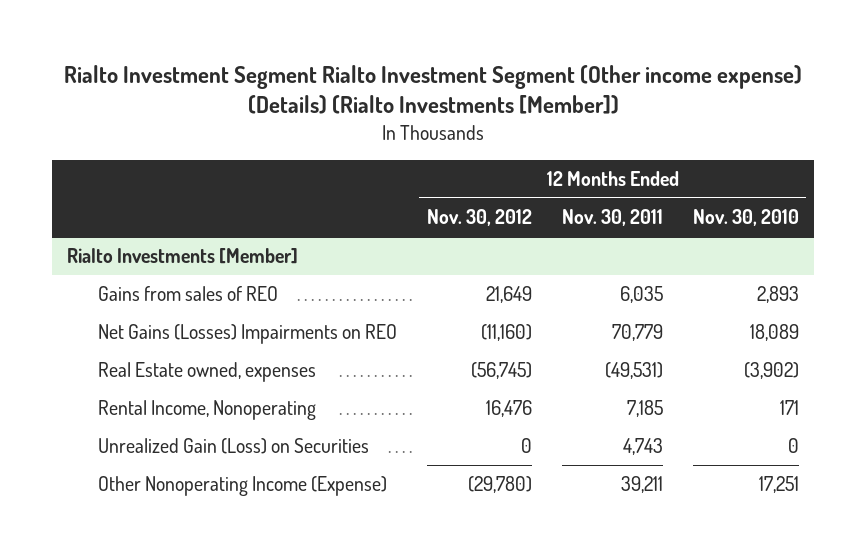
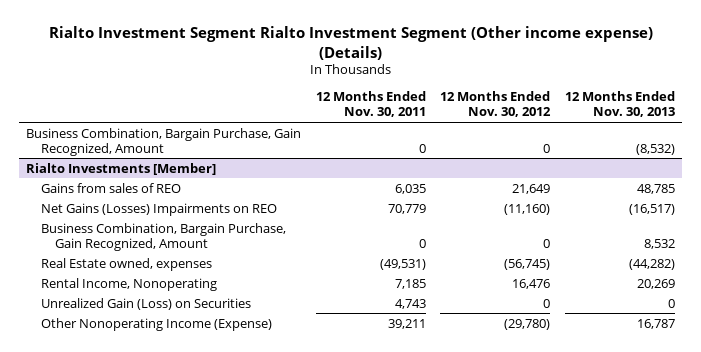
[64,64,803,115] Rialto Investment Segment Rialto Investment Segment (Other income expense) (Details) (Rialto Investments [Member]) -> [48,26,653,60] Rialto Investment Segment Rialto Investment Segment (Other income expense) (Details)
[692,209,799,227] Nov. 30, 2010 -> none
none -> [564,91,675,118] 12 Months Ended Nov. 30, 2013
none -> [26,127,302,156] Business Combination, Bargain Purchase, Gain Recognized, Amount
none -> [40,222,286,251] Business Combination, Bargain Purchase, Gain Recognized, Amount

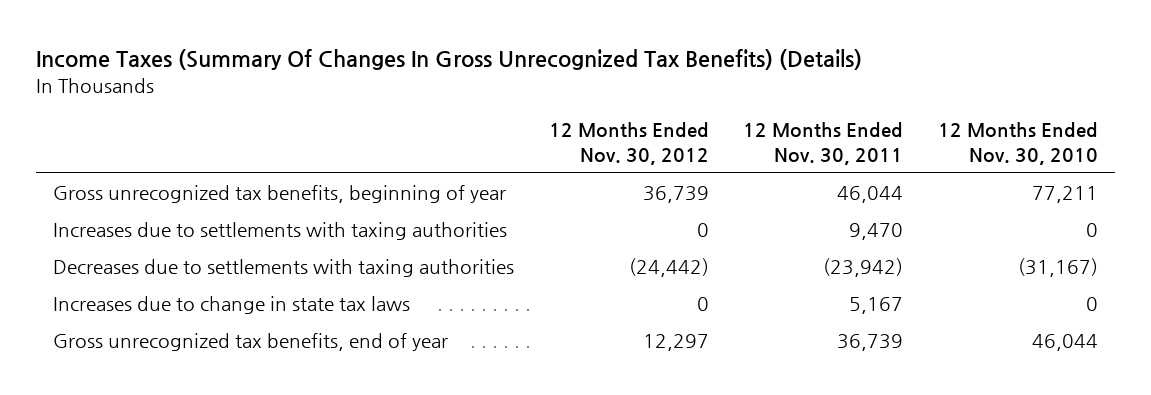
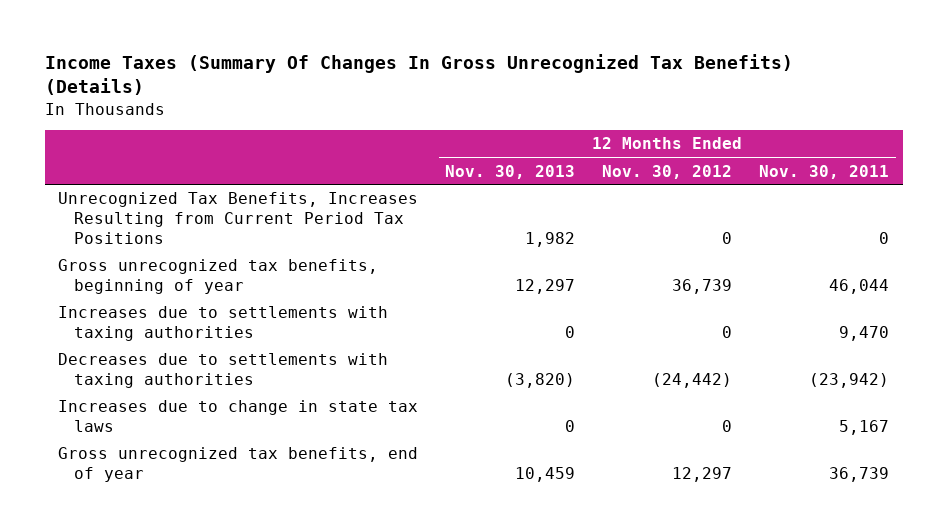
[937,122,1098,165] 12 Months Ended Nov. 30, 2010 -> none
none -> [445,164,576,179] Nov. 30, 2013
none -> [58,192,419,245] Unrecognized Tax Benefits, Increases Resulting from Current Period Tax Positions

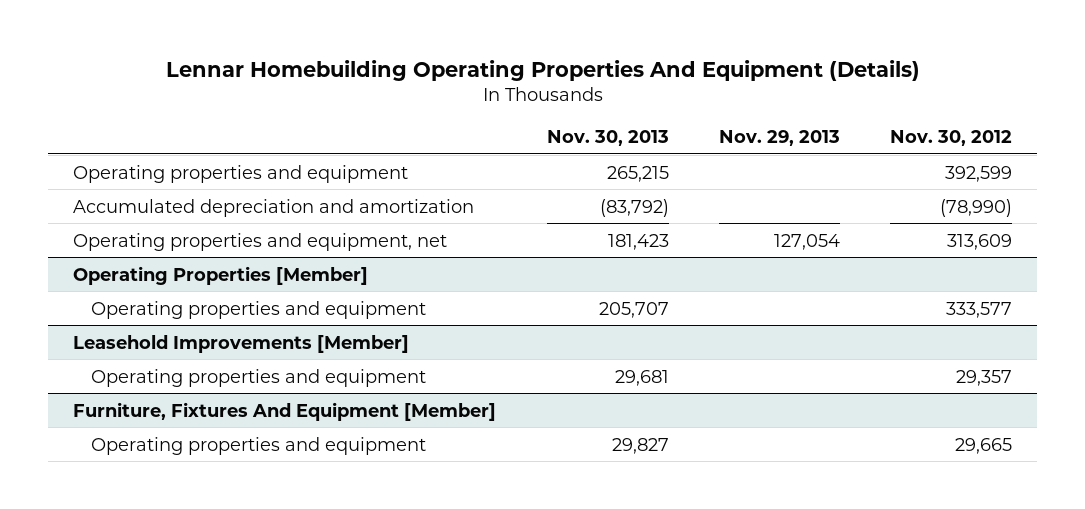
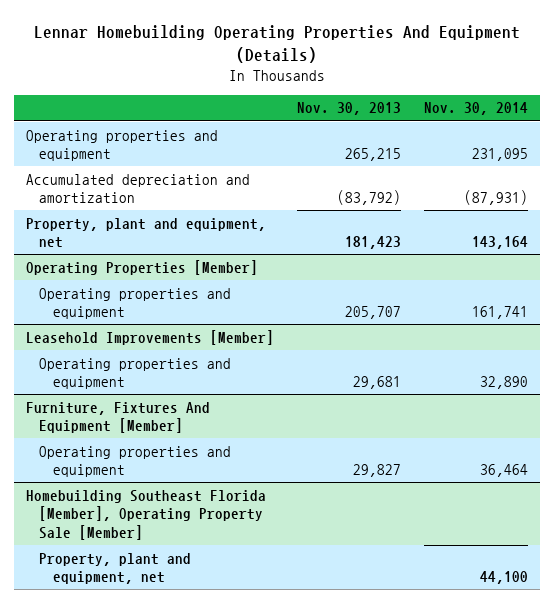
[718,129,840,146] Nov. 29, 2013 -> none
[889,129,1012,146] Nov. 30, 2012 -> none
none -> [424,102,529,116] Nov. 30, 2014
[73,232,448,251] Operating properties and equipment, net -> [25,217,266,249] Property, plant and equipment, net
none -> [25,489,266,540] Homebuilding Southeast Florida [Member], Operating Property Sale [Member]
none -> [39,552,192,585] Property, plant and equipment, net

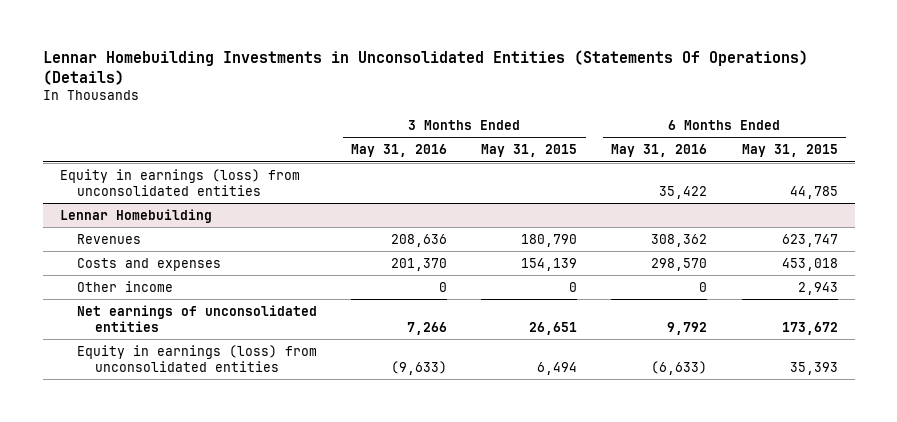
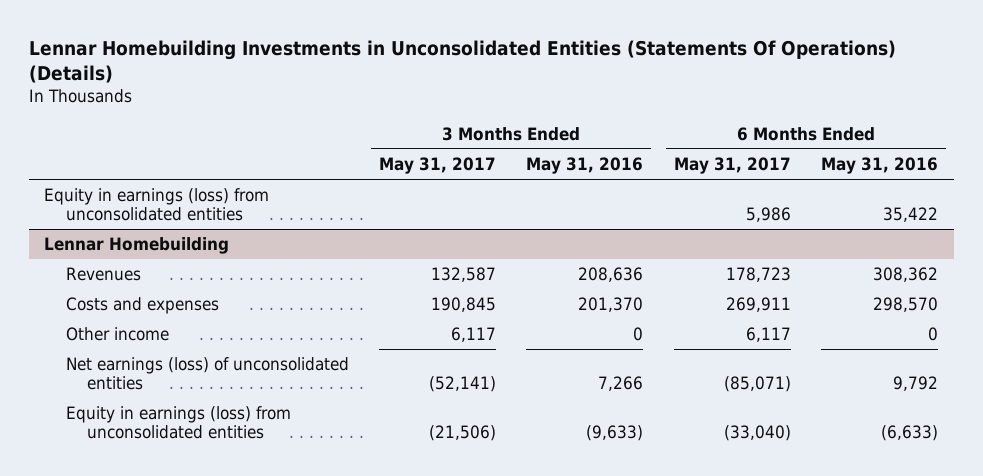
[481,144,578,158] May 31, 2015 -> none
[741,144,838,158] May 31, 2015 -> none
none -> [379,156,497,174] May 31, 2017
none -> [673,156,791,174] May 31, 2017
[77,304,318,332] Net earnings of unconsolidated entities -> [65,357,349,391] Net earnings (loss) of unconsolidated entities

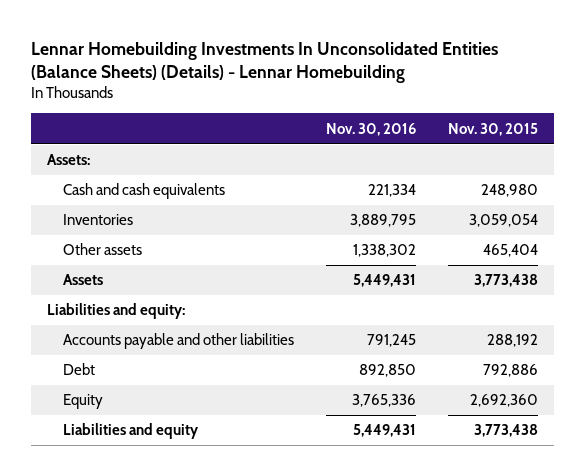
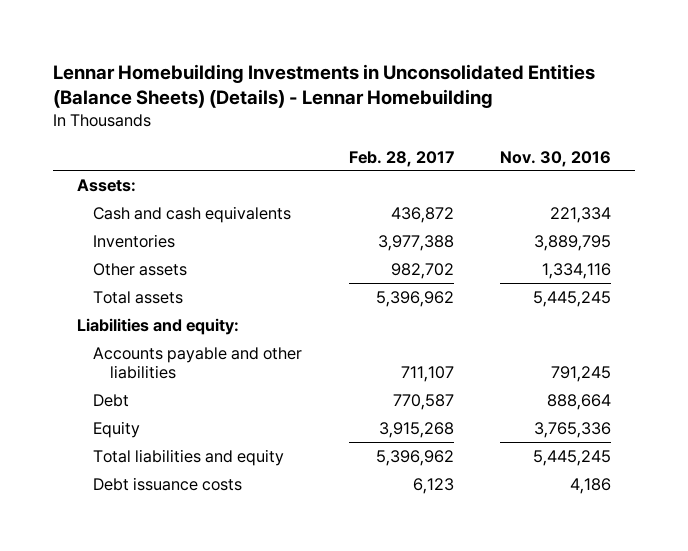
[31,41,499,84] Lennar Homebuilding Investments In Unconsolidated Entities (Balance Sheets) (Details) - Lennar Homebuilding -> [53,63,596,109] Lennar Homebuilding Investments in Unconsolidated Entities (Balance Sheets) (Details) - Lennar Homebuilding
[448,122,539,136] Nov. 30, 2015 -> none
none -> [348,150,454,167] Feb. 28, 2017
[353,244,417,258] 1,338,302 -> [542,262,612,279] 1,334,116
[63,274,104,286] Assets -> [93,290,184,304] Total assets
[353,274,417,288] 5,449,431 -> [533,290,612,307] 5,445,245
[359,364,417,378] 892,850 -> [547,393,612,410] 888,664
[63,423,200,440] Liabilities and equity -> [93,448,285,466] Total liabilities and equity
[353,424,417,438] 5,449,431 -> [533,449,612,466] 5,445,245
none -> [93,476,243,491] Debt issuance costs

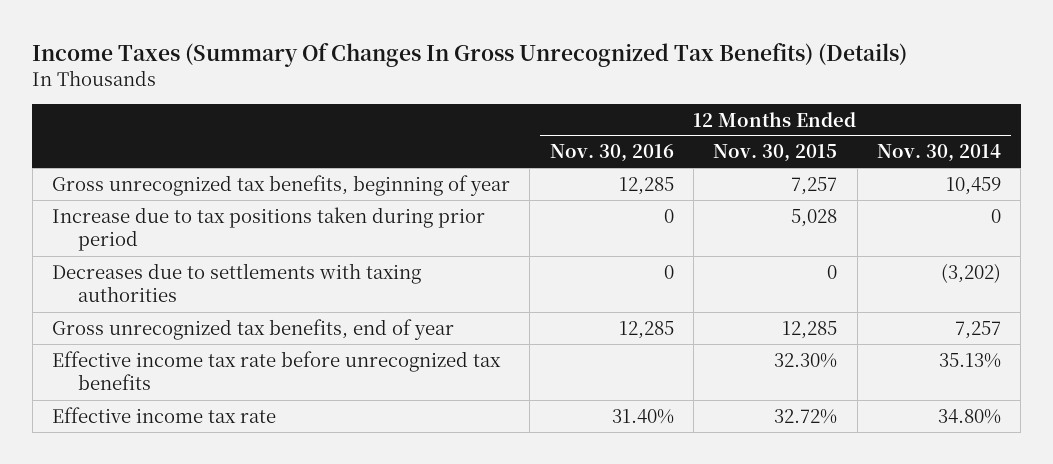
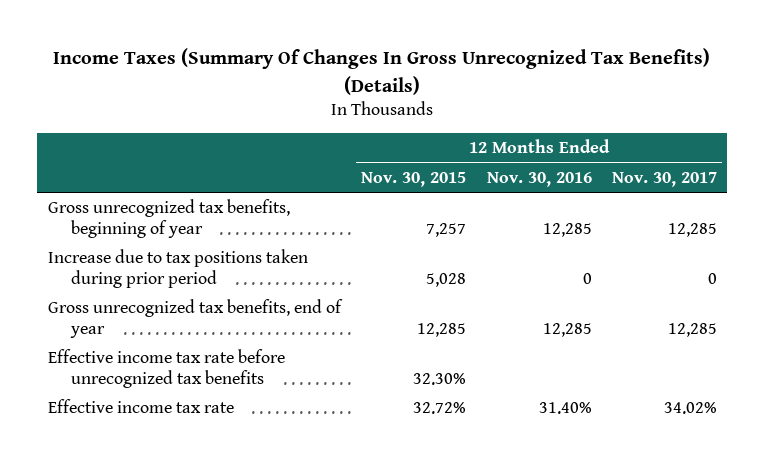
[876,144,1001,163] Nov. 30, 2014 -> none
none -> [612,171,718,187] Nov. 30, 2017
[51,262,421,303] Decreases due to settlements with taxing authorities -> none

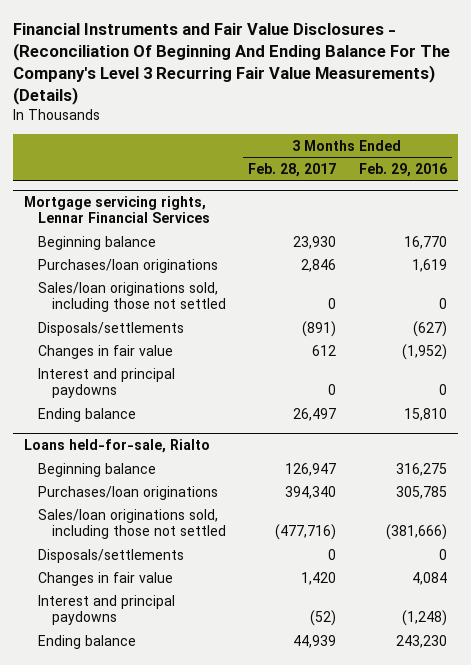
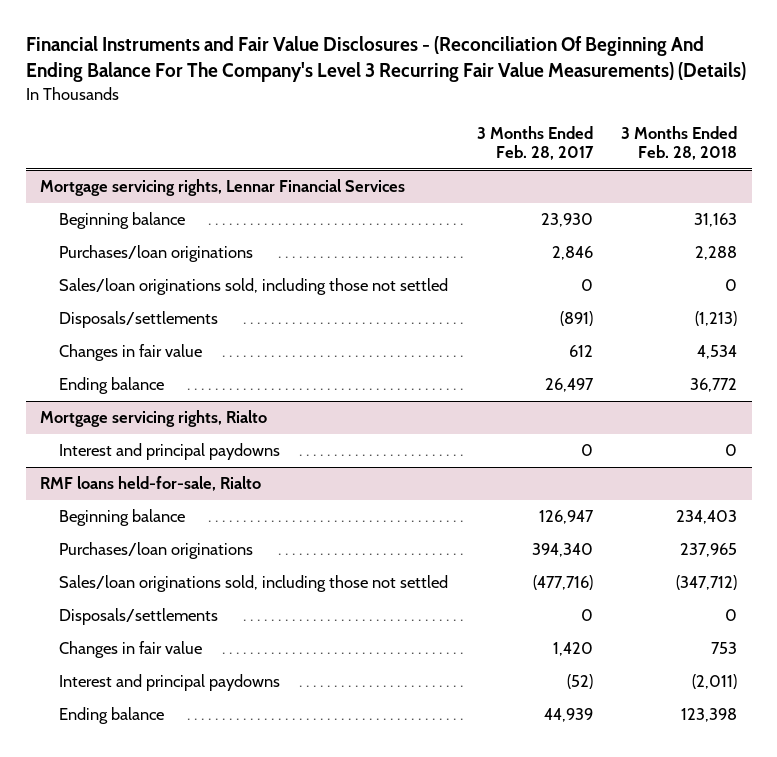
[358,163,447,178] Feb. 29, 2016 -> none
none -> [621,125,738,161] 3 Months Ended Feb. 28, 2018
[37,367,175,399] Interest and principal paydowns -> none
none -> [39,410,267,428] Mortgage servicing rights, Rialto
none -> [59,443,281,461] Interest and principal paydowns
[24,438,211,453] Loans held-for-sale, Rialto -> [39,476,261,492] RMF loans held-for-sale, Rialto

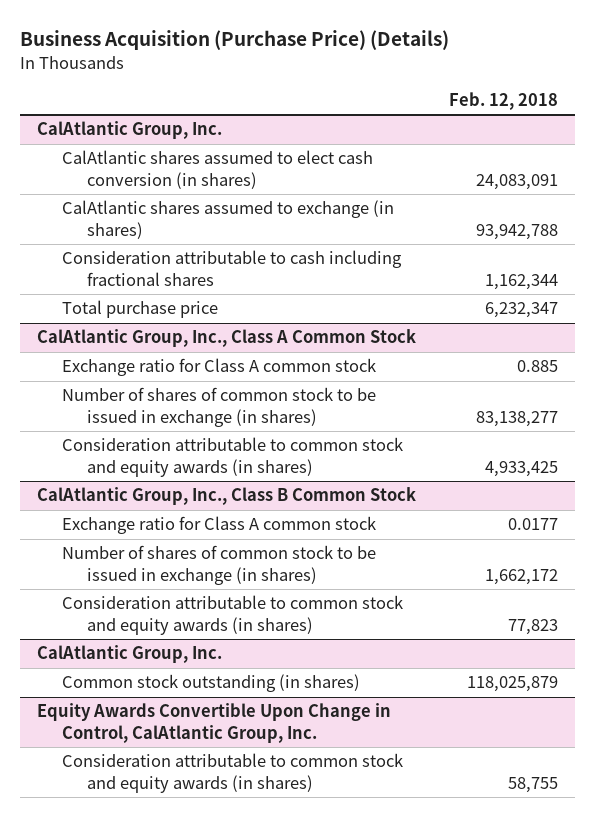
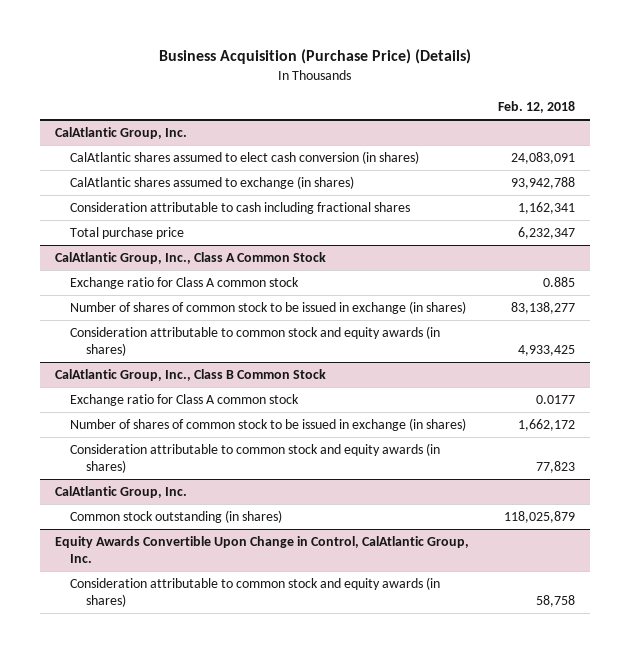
[485,273,559,290] 1,162,344 -> [517,202,575,215] 1,162,341
[508,776,559,793] 58,755 -> [535,594,575,607] 58,758

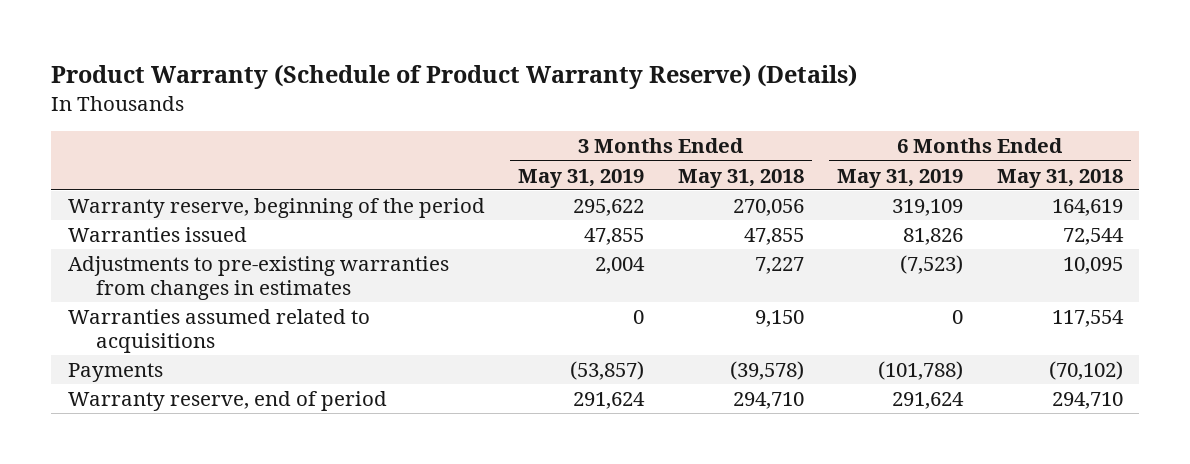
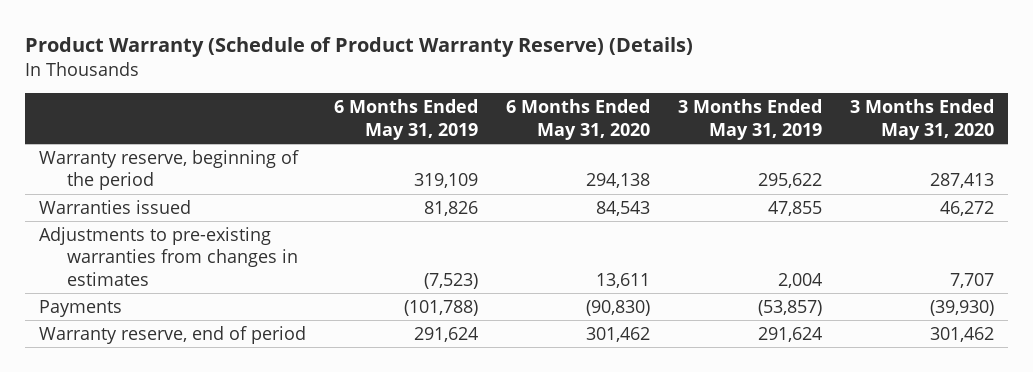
[677,168,804,188] May 31, 2018 -> none
[996,168,1123,188] May 31, 2018 -> none
none -> [506,99,651,140] 6 Months Ended May 31, 2020
none -> [850,99,995,140] 3 Months Ended May 31, 2020
[67,308,370,353] Warranties assumed related to acquisitions -> none

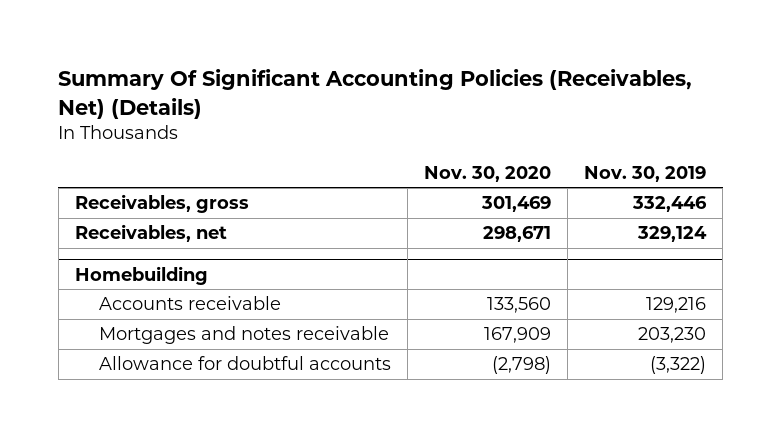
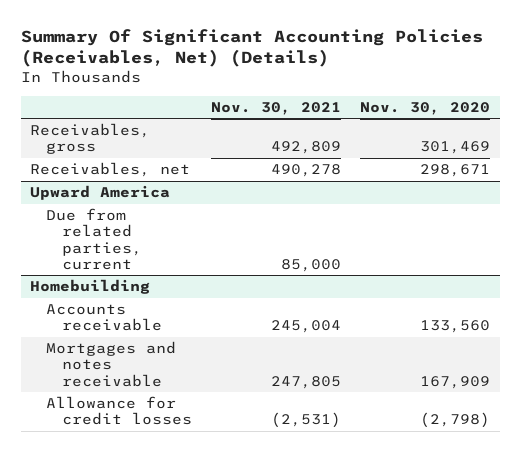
[584,165,707,182] Nov. 30, 2019 -> none
none -> [210,102,341,116] Nov. 30, 2021
none -> [30,185,171,201] Upward America
none -> [45,208,142,270] Due from related parties, current
[98,356,391,371] Allowance for doubtful accounts -> [45,396,192,426] Allowance for credit losses

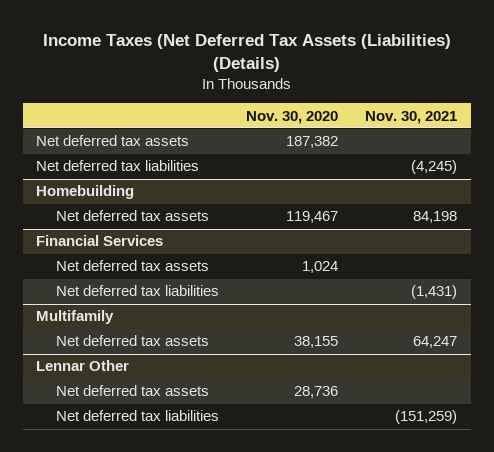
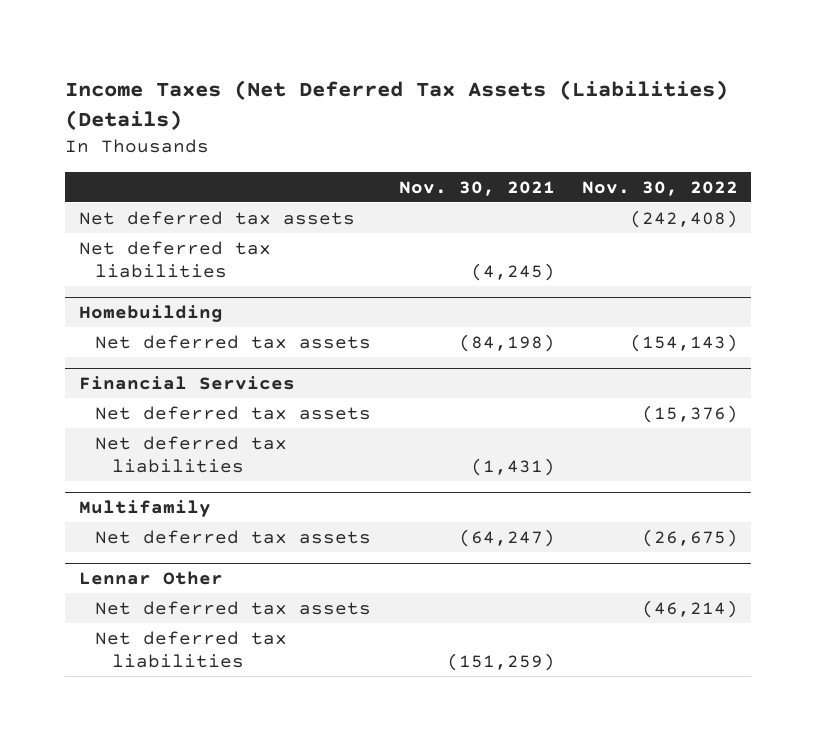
[246,110,339,124] Nov. 30, 2020 -> none
none -> [581,180,738,196] Nov. 30, 2022
[413,211,458,224] 84,198 -> [458,333,555,352] (84,198)
[413,336,458,349] 64,247 -> [458,528,555,547] (64,247)

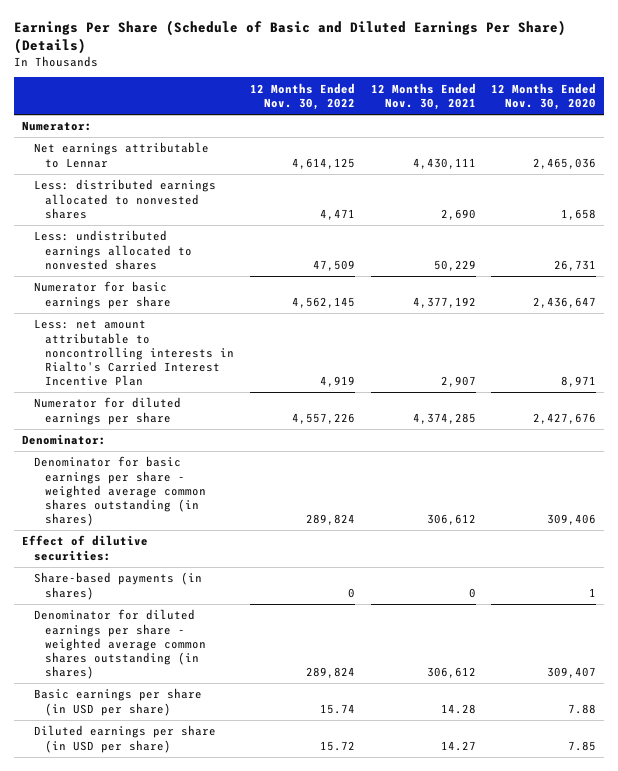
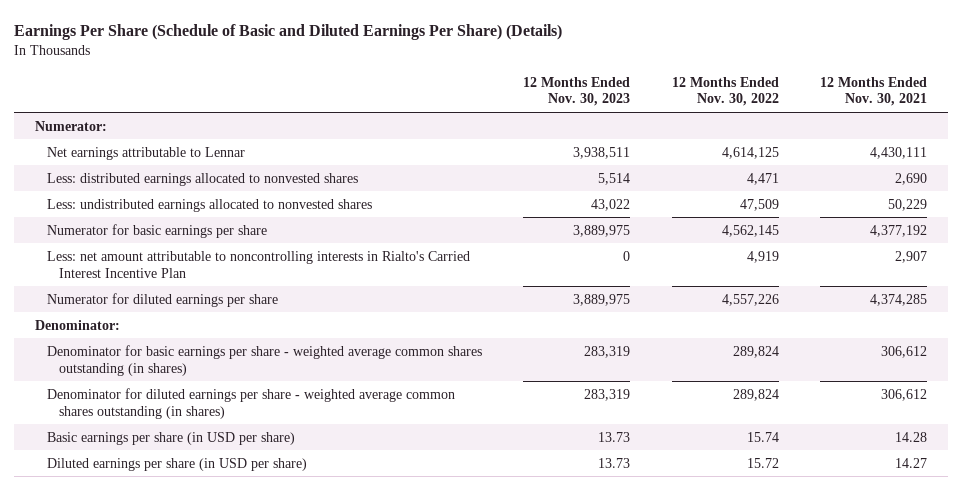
[491,82,597,110] 12 Months Ended Nov. 30, 2020 -> none
none -> [523,76,631,107] 12 Months Ended Nov. 30, 2023
[21,535,148,561] Effect of dilutive securities: -> none
[33,572,202,600] Share-based payments (in shares) -> none

